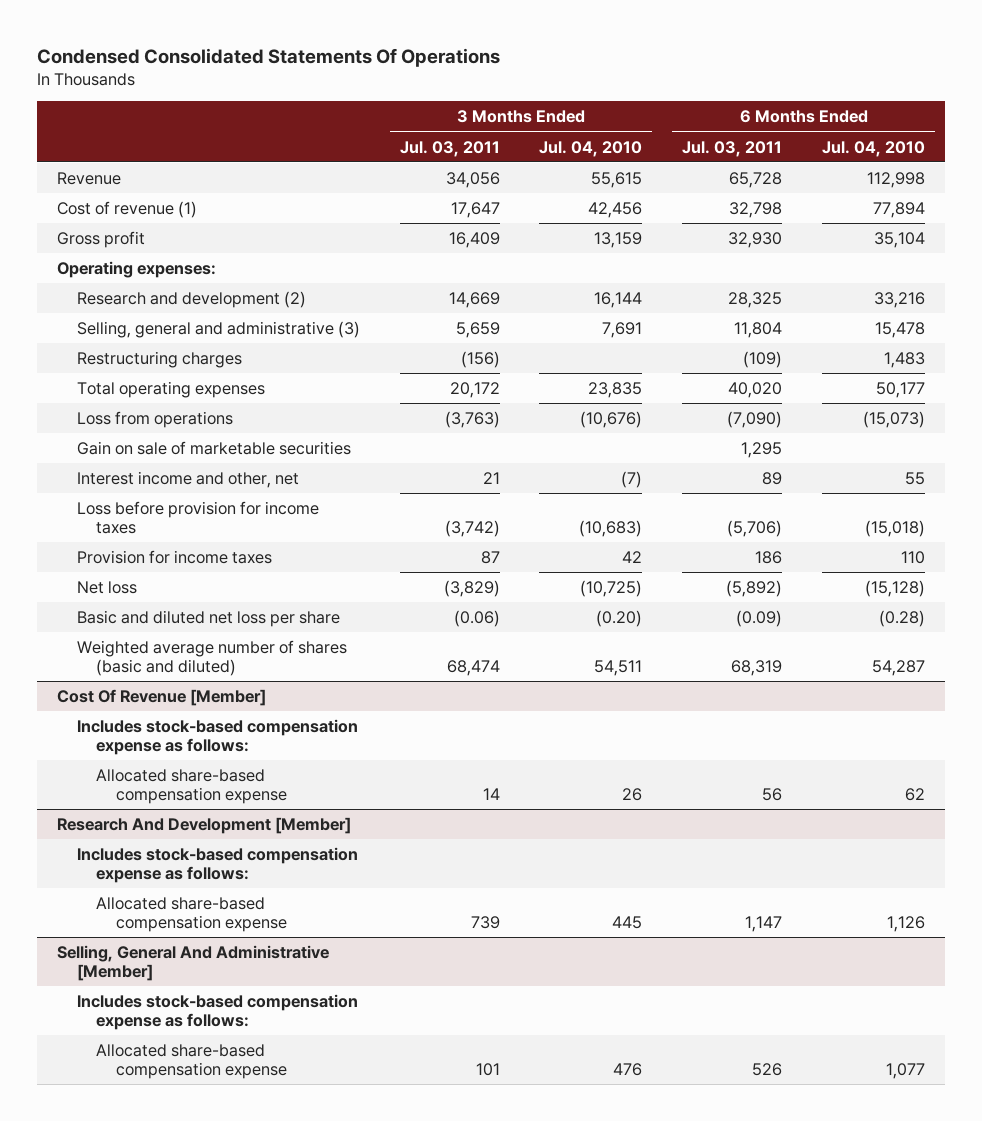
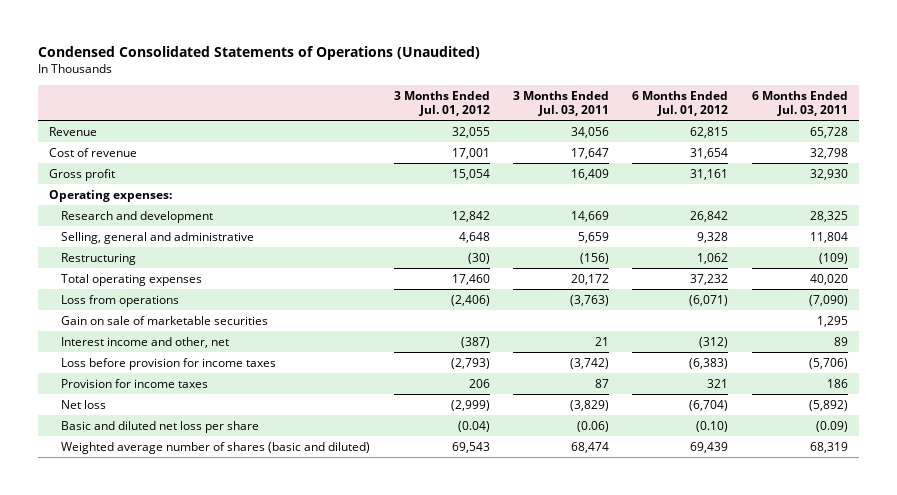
[37,47,501,67] Condensed Consolidated Statements Of Operations -> [37,45,480,60] Condensed Consolidated Statements of Operations (Unaudited)
[539,140,643,157] Jul. 04, 2010 -> none
[822,140,926,157] Jul. 04, 2010 -> none
none -> [393,90,490,117] 3 Months Ended Jul. 01, 2012
none -> [632,90,729,117] 6 Months Ended Jul. 01, 2012
[56,200,197,218] Cost of revenue (1) -> [49,147,138,157] Cost of revenue
[76,290,306,308] Research and development (2) -> [61,210,214,223] Research and development
[76,320,360,338] Selling, general and administrative (3) -> [61,231,255,244] Selling, general and administrative
[76,350,242,368] Restructuring charges -> [61,252,137,265] Restructuring
[56,688,266,706] Cost Of Revenue [Member] -> none
[76,718,358,756] Includes stock-based compensation expense as follows: -> none
[96,768,288,805] Allocated share-based compensation expense -> none
[56,816,351,834] Research And Development [Member] -> none
[76,846,358,884] Includes stock-based compensation expense as follows: -> none
[96,896,288,933] Allocated share-based compensation expense -> none
[56,944,329,982] Selling, General And Administrative [Member] -> none
[76,993,358,1031] Includes stock-based compensation expense as follows: -> none
[96,1043,288,1080] Allocated share-based compensation expense -> none

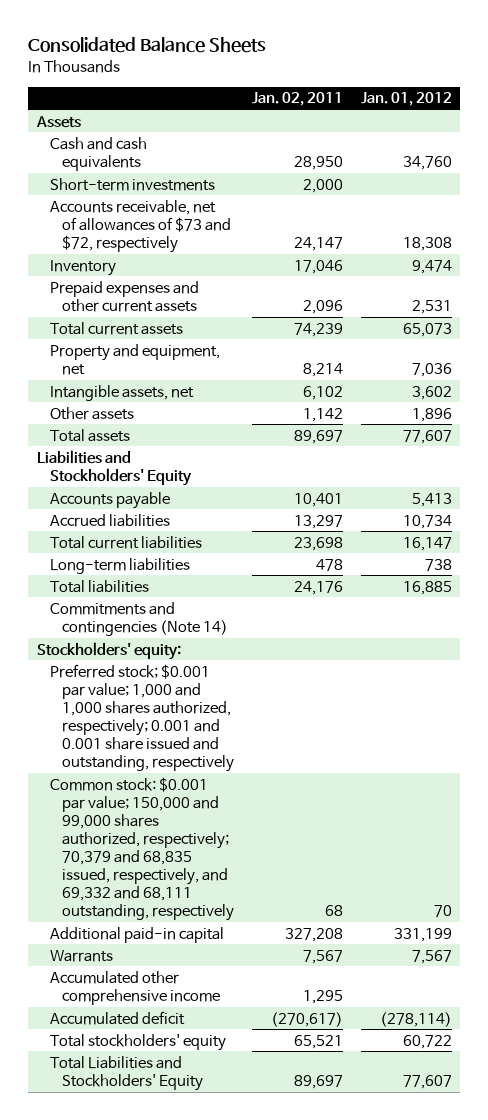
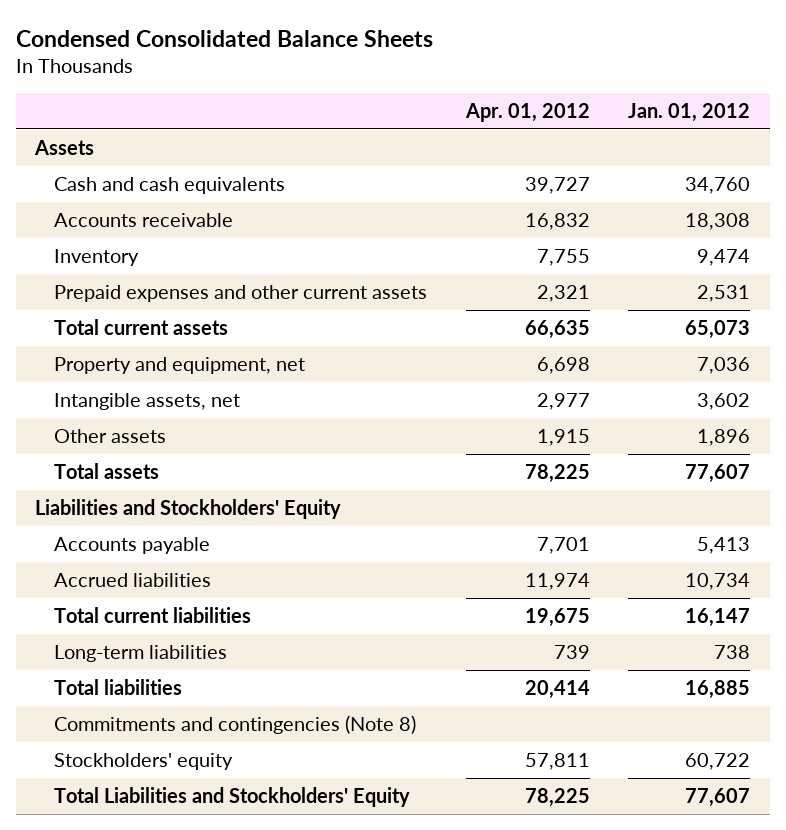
[28,37,267,54] Consolidated Balance Sheets -> [15,29,433,47] Condensed Consolidated Balance Sheets
[251,92,343,107] Jan. 02, 2011 -> none
none -> [464,102,590,122] Apr. 01, 2012
[49,177,215,191] Short-term investments -> none
[49,199,232,253] Accounts receivable, net of allowances of $73 and $72, respectively -> [53,213,233,228] Accounts receivable
[36,641,181,660] Stockholders' equity: -> none
[49,663,235,773] Preferred stock; $0.001 par value; 1,000 and 1,000 shares authorized, respectively; 0.001 and 0.001 share issued and outstanding, respectively -> none
[49,776,235,922] Common stock: $0.001 par value; 150,000 and 99,000 shares authorized, respectively; 70,379 and 68,835 issued, respectively, and 69,332 and 68,111 outstanding, respectively -> none
[49,926,224,943] Additional paid-in capital -> none
[49,949,113,962] Warrants -> none
[49,970,221,1005] Accumulated other comprehensive income -> none
[49,1010,185,1025] Accumulated deficit -> none
[49,601,229,636] Commitments and contingencies (Note 14) -> [53,715,416,735] Commitments and contingencies (Note 8)
[49,1033,226,1051] Total stockholders' equity -> [53,753,233,771] Stockholders' equity

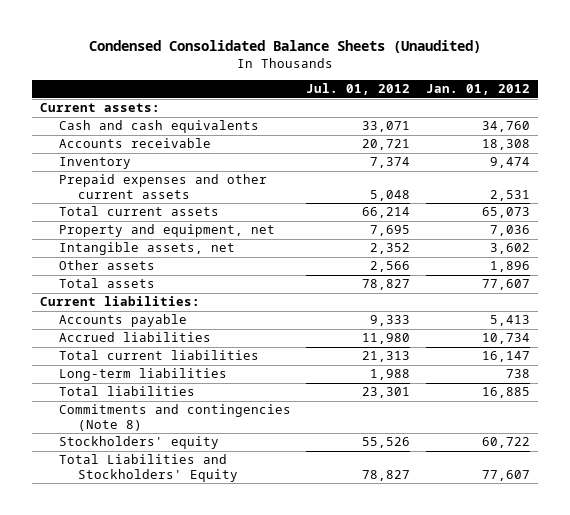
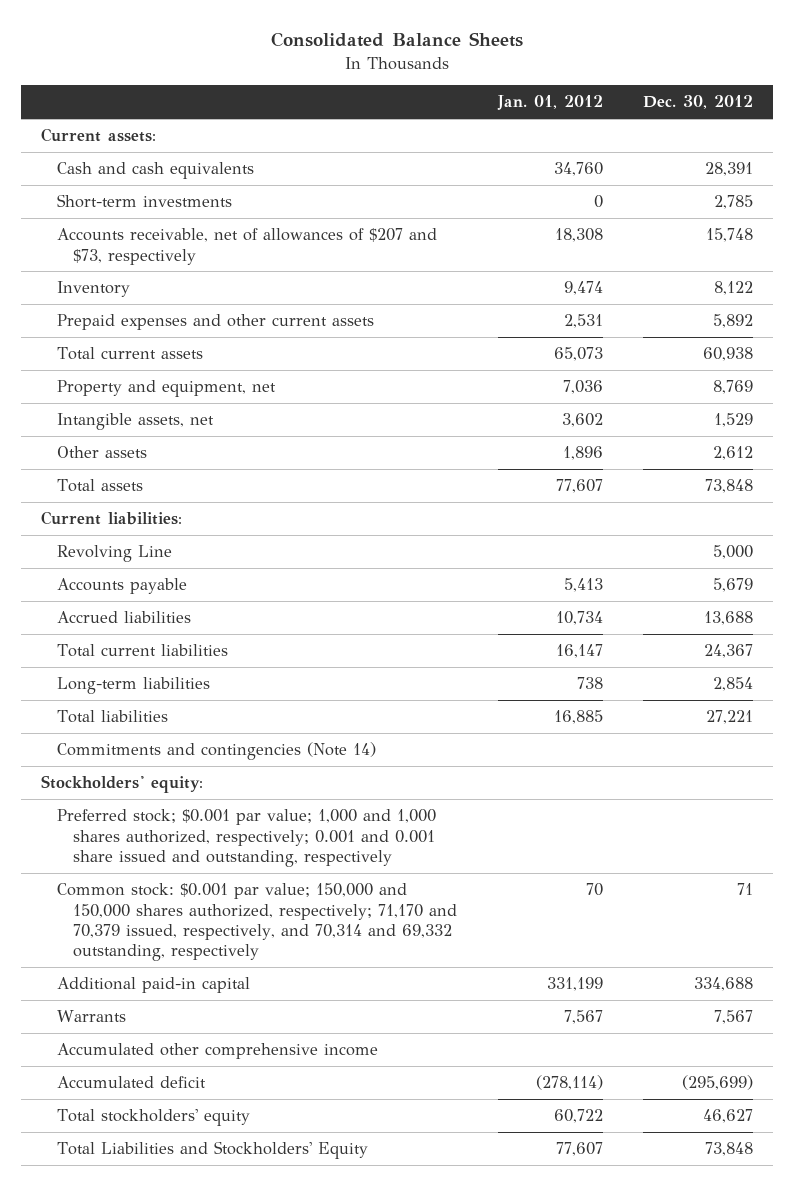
[88,39,481,53] Condensed Consolidated Balance Sheets (Unaudited) -> [270,32,523,48] Consolidated Balance Sheets
[306,83,411,96] Jul. 01, 2012 -> none
none -> [643,95,754,110] Dec. 30, 2012
none -> [57,194,233,209] Short-term investments
[58,138,211,149] Accounts receivable -> [57,228,438,265] Accounts receivable, net of allowances of $207 and $73, respectively
none -> [57,545,173,563] Revolving Line
[58,404,291,431] Commitments and contingencies (Note 8) -> [57,742,377,761] Commitments and contingencies (Note 14)
none -> [40,775,203,794] Stockholders' equity:
none -> [57,809,437,867] Preferred stock; $0.001 par value; 1,000 and 1,000 shares authorized, respectively; 0.001 and 0.001 share issued and outstanding, respectively
none -> [57,883,458,961] Common stock: $0.001 par value; 150,000 and 150,000 shares authorized, respectively; 71,170 and 70,379 issued, respectively, and 70,314 and 69,332 outstanding, respectively
none -> [57,977,251,994] Additional paid-in capital
none -> [57,1010,127,1023] Warrants
none -> [57,1043,379,1060] Accumulated other comprehensive income
none -> [57,1076,207,1089] Accumulated deficit
[58,436,219,450] Stockholders' equity -> [57,1109,251,1127] Total stockholders' equity

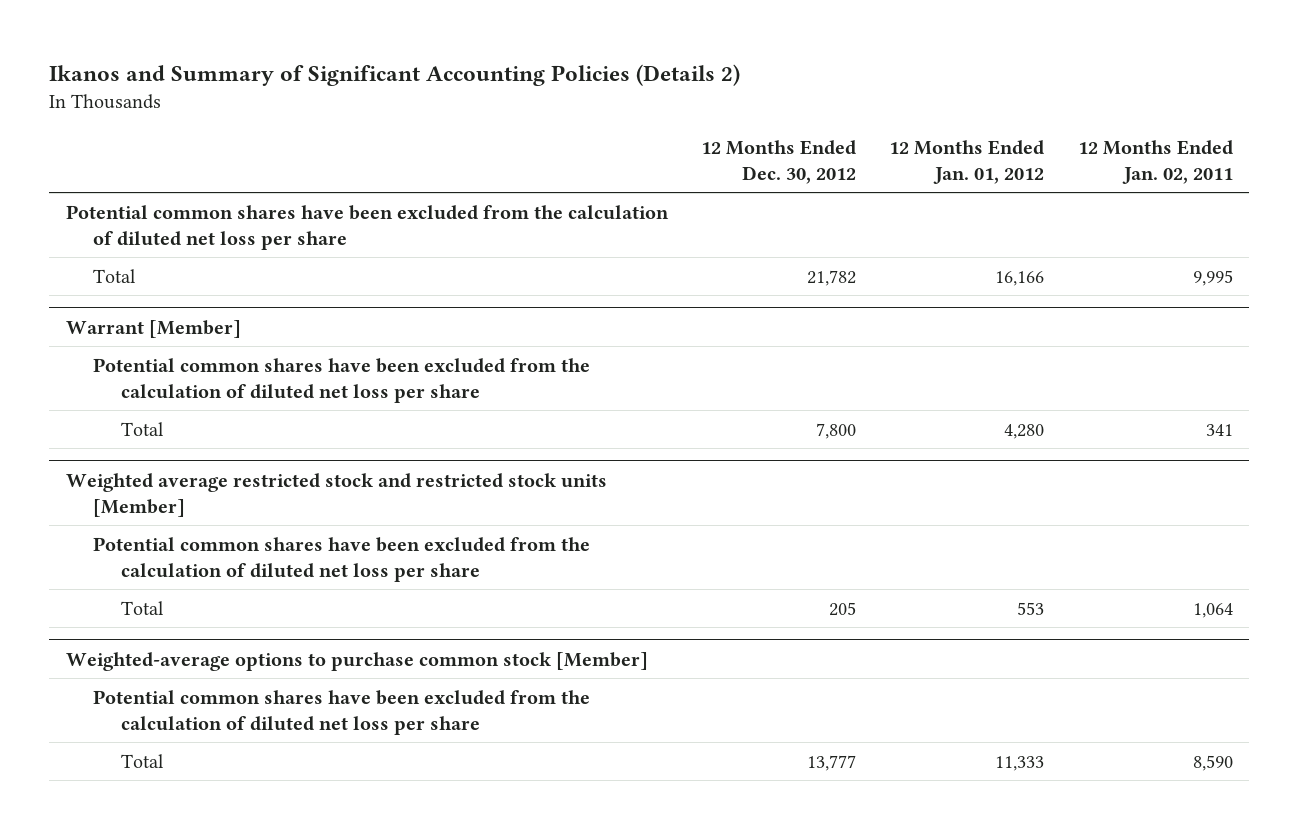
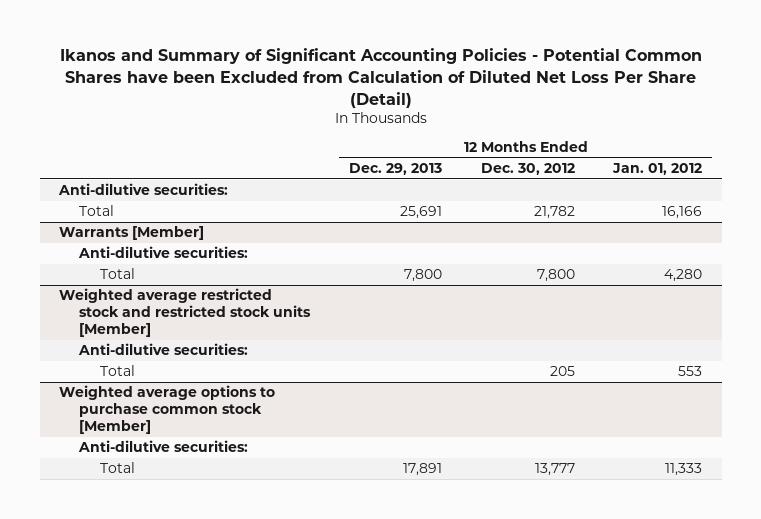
[49,63,741,86] Ikanos and Summary of Significant Accounting Policies (Details 2) -> [59,48,702,108] Ikanos and Summary of Significant Accounting Policies - Potential Common Shares have been Excluded from Calculation of Diluted Net Loss Per Share (Detail)
[1077,139,1233,184] 12 Months Ended Jan. 02, 2011 -> none
none -> [349,163,443,176] Dec. 29, 2013
[65,204,669,250] Potential common shares have been excluded from the calculation of diluted net loss per share -> [58,183,229,196] Anti-dilutive securities:
[65,319,241,338] Warrant [Member] -> [59,226,205,241] Warrants [Member]
[93,357,591,403] Potential common shares have been excluded from the calculation of diluted net loss per share -> [78,246,249,259] Anti-dilutive securities:
[93,536,591,582] Potential common shares have been excluded from the calculation of diluted net loss per share -> [78,343,249,356] Anti-dilutive securities:
[65,651,648,671] Weighted-average options to purchase common stock [Member] -> [59,385,276,435] Weighted average options to purchase common stock [Member]
[93,689,591,735] Potential common shares have been excluded from the calculation of diluted net loss per share -> [78,440,249,453] Anti-dilutive securities:

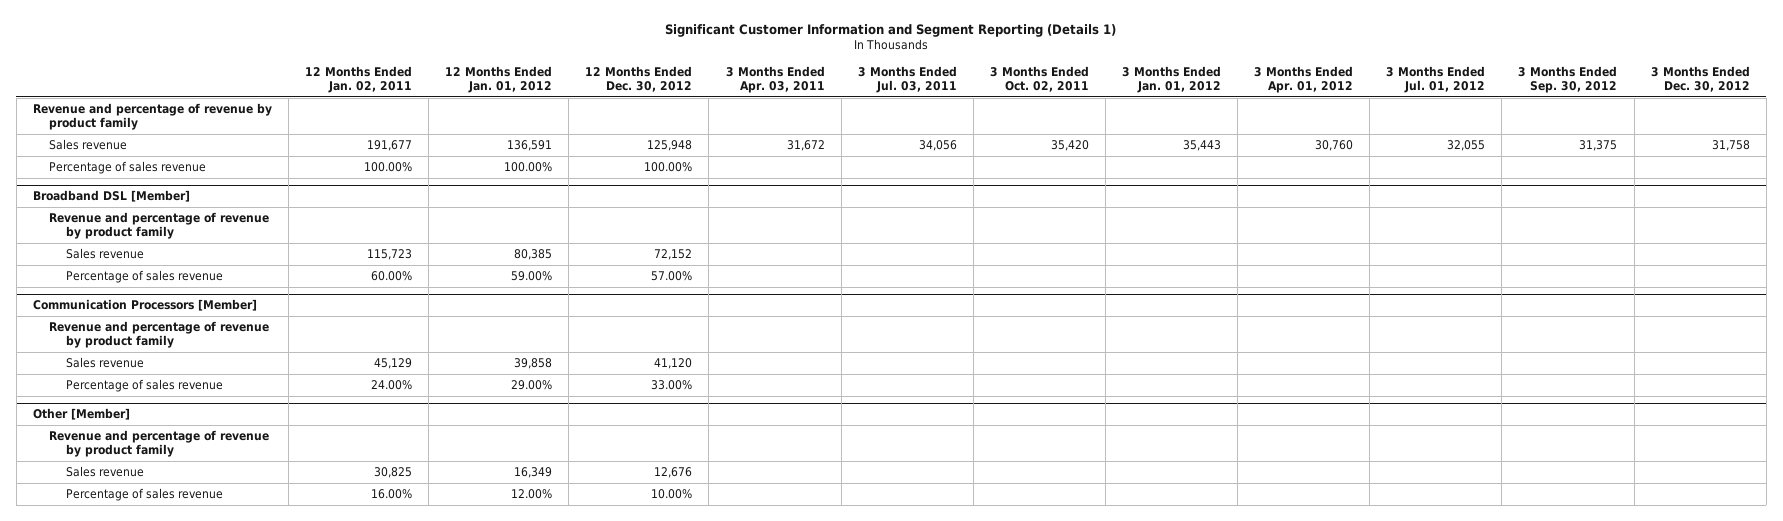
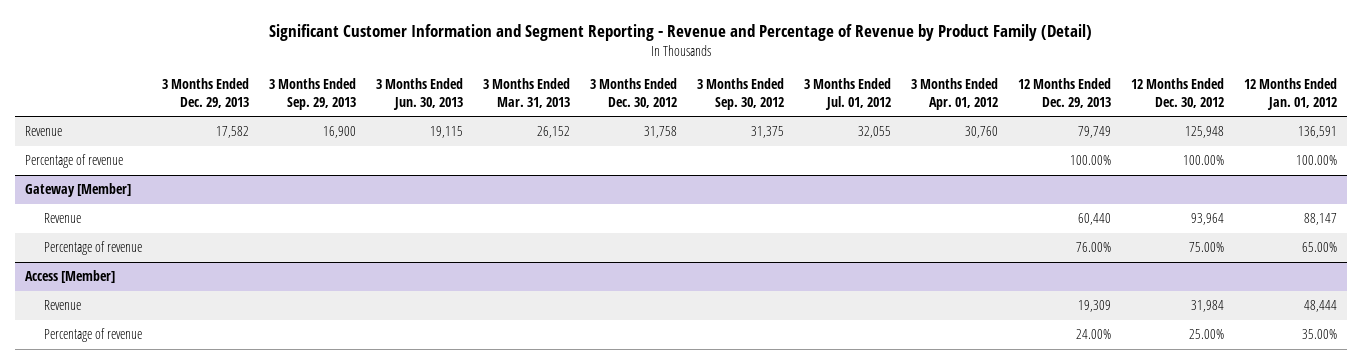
[665,24,1117,38] Significant Customer Information and Segment Reporting (Details 1) -> [268,23,1092,41] Significant Customer Information and Segment Reporting - Revenue and Percentage of Revenue by Product Family (Detail)
[305,65,413,94] 12 Months Ended Jan. 02, 2011 -> none
[725,65,825,94] 3 Months Ended Apr. 03, 2011 -> none
[857,65,957,94] 3 Months Ended Jul. 03, 2011 -> none
[989,65,1089,93] 3 Months Ended Oct. 02, 2011 -> none
[1122,65,1222,94] 3 Months Ended Jan. 01, 2012 -> none
none -> [162,78,250,109] 3 Months Ended Dec. 29, 2013
none -> [269,78,357,111] 3 Months Ended Sep. 29, 2013
none -> [376,78,464,111] 3 Months Ended Jun. 30, 2013
none -> [483,78,571,109] 3 Months Ended Mar. 31, 2013
none -> [1018,78,1112,109] 12 Months Ended Dec. 29, 2013
[32,102,272,131] Revenue and percentage of revenue by product family -> none
[32,190,190,203] Broadband DSL [Member] -> none
[49,211,270,240] Revenue and percentage of revenue by product family -> none
[32,299,257,312] Communication Processors [Member] -> none
[49,320,270,349] Revenue and percentage of revenue by product family -> none
[32,408,130,421] Other [Member] -> none
[49,429,270,458] Revenue and percentage of revenue by product family -> none
[65,465,144,477] Sales revenue -> none
[65,487,223,501] Percentage of sales revenue -> none
[49,138,128,150] Sales revenue -> [24,126,62,137] Revenue
[49,160,207,174] Percentage of sales revenue -> [24,154,123,169] Percentage of revenue
none -> [24,183,131,198] Gateway [Member]
[65,247,144,259] Sales revenue -> [44,213,82,224] Revenue
[514,248,553,260] 80,385 -> [1304,213,1338,226] 88,147
[654,248,693,260] 72,152 -> [1191,213,1225,226] 93,964
[65,269,223,283] Percentage of sales revenue -> [44,241,143,256] Percentage of revenue
[511,270,553,281] 59.00% -> [1302,242,1338,253] 65.00%
[651,270,693,281] 57.00% -> [1189,242,1225,253] 75.00%
none -> [24,270,115,284] Access [Member]
[65,356,144,368] Sales revenue -> [44,300,82,311] Revenue
[514,357,553,369] 39,858 -> [1304,300,1338,313] 48,444
[654,357,693,369] 41,120 -> [1191,300,1225,313] 31,984
[65,378,223,392] Percentage of sales revenue -> [44,328,143,343] Percentage of revenue
[511,379,553,390] 29.00% -> [1302,329,1338,340] 35.00%
[651,379,693,390] 33.00% -> [1189,329,1225,340] 25.00%

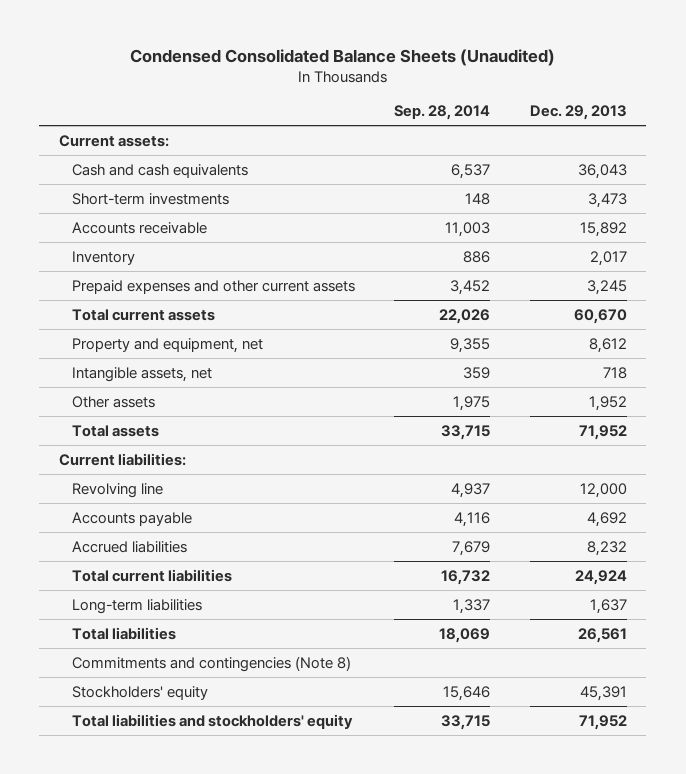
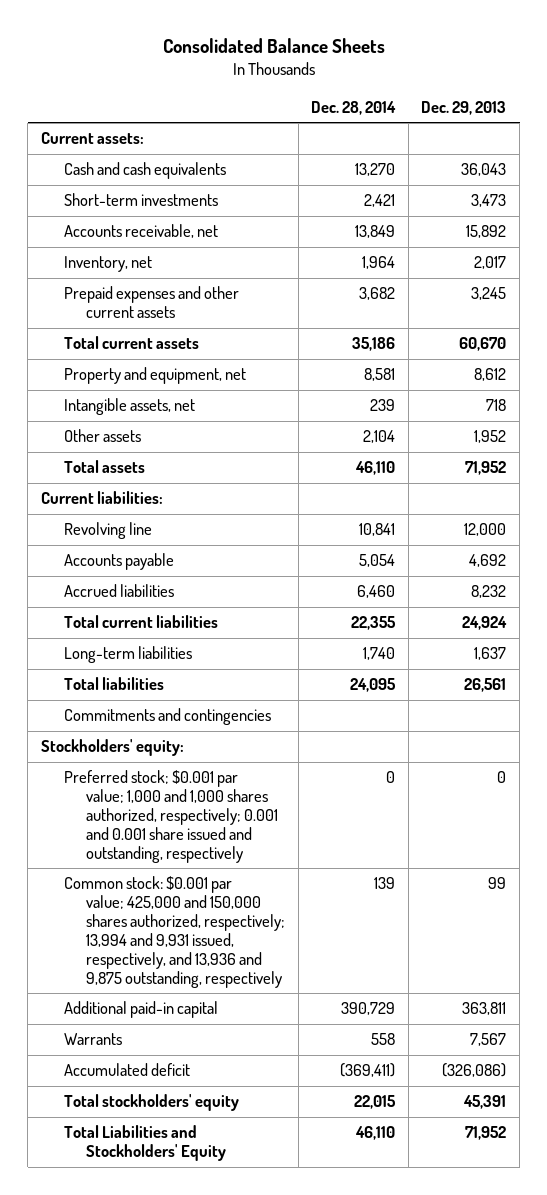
[129,49,555,67] Condensed Consolidated Balance Sheets (Unaudited) -> [162,38,385,54] Consolidated Balance Sheets
[394,105,491,121] Sep. 28, 2014 -> none
none -> [311,100,397,115] Dec. 28, 2014
[71,221,207,234] Accounts receivable -> [63,224,218,239] Accounts receivable, net
[71,250,135,265] Inventory -> [63,256,152,273] Inventory, net
[71,655,351,672] Commitments and contingencies (Note 8) -> [63,708,271,726] Commitments and contingencies
none -> [40,739,184,757] Stockholders' equity:
none -> [63,770,279,863] Preferred stock; $0.001 par value; 1,000 and 1,000 shares authorized, respectively; 0.001 and 0.001 share issued and outstanding, respectively
none -> [63,876,286,988] Common stock: $0.001 par value; 425,000 and 150,000 shares authorized, respectively; 13,994 and 9,931 issued, respectively, and 13,936 and 9,875 outstanding, respectively
none -> [63,1001,218,1019] Additional paid-in capital
none -> [63,1033,122,1046] Warrants
none -> [63,1063,190,1077] Accumulated deficit
[71,685,208,700] Stockholders' equity -> [63,1094,239,1112] Total stockholders' equity
[71,713,353,729] Total liabilities and stockholders' equity -> [63,1125,227,1162] Total Liabilities and Stockholders' Equity

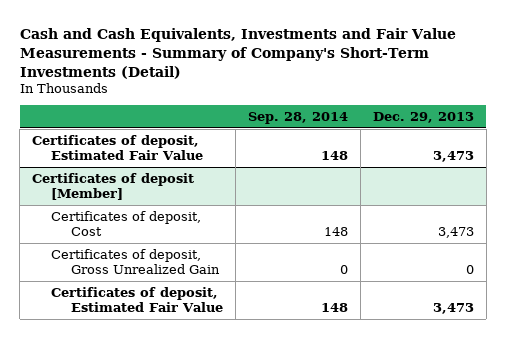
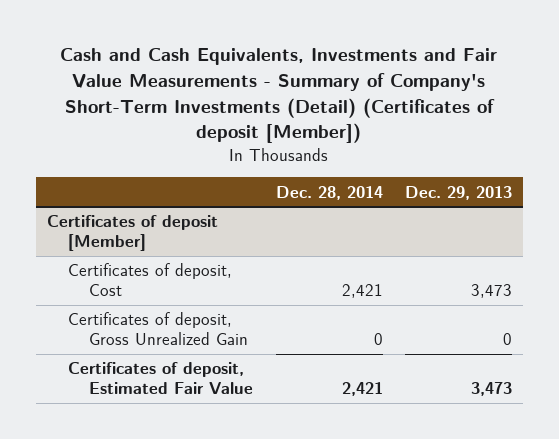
[19,27,456,79] Cash and Cash Equivalents, Investments and Fair Value Measurements - Summary of Company's Short-Term Investments (Detail) -> [60,48,498,144] Cash and Cash Equivalents, Investments and Fair Value Measurements - Summary of Company's Short-Term Investments (Detail) (Certificates of deposit [Member])
[247,111,348,124] Sep. 28, 2014 -> none
none -> [275,185,383,200] Dec. 28, 2014
[32,134,204,160] Certificates of deposit, Estimated Fair Value -> none

